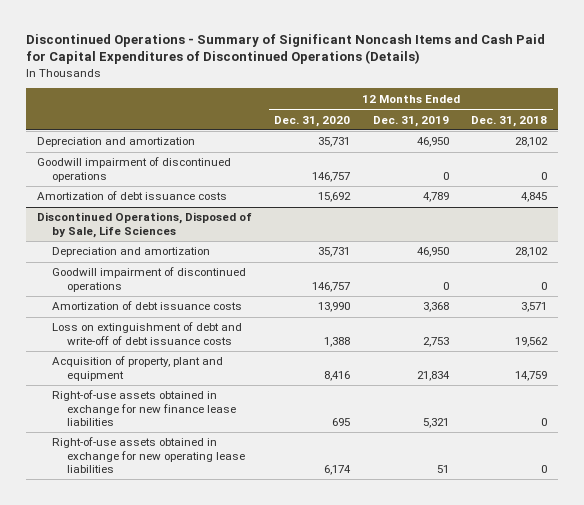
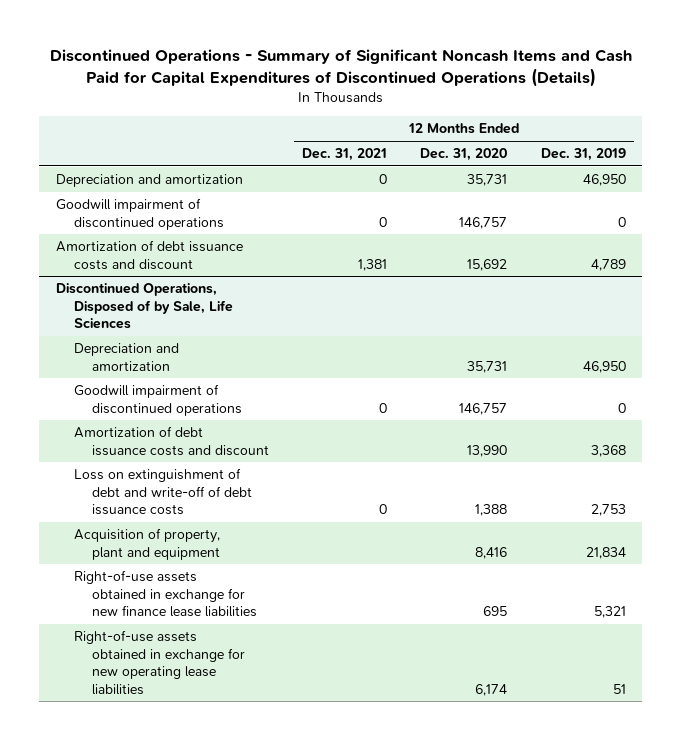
[471,115,548,127] Dec. 31, 2018 -> none
none -> [302,148,388,162] Dec. 31, 2021
[37,191,228,201] Amortization of debt issuance costs -> [55,240,243,270] Amortization of debt issuance costs and discount
[51,301,242,311] Amortization of debt issuance costs -> [73,426,269,456] Amortization of debt issuance costs and discount

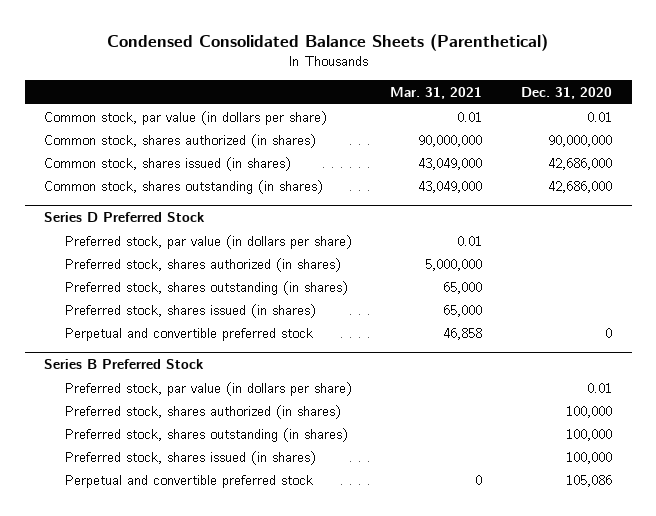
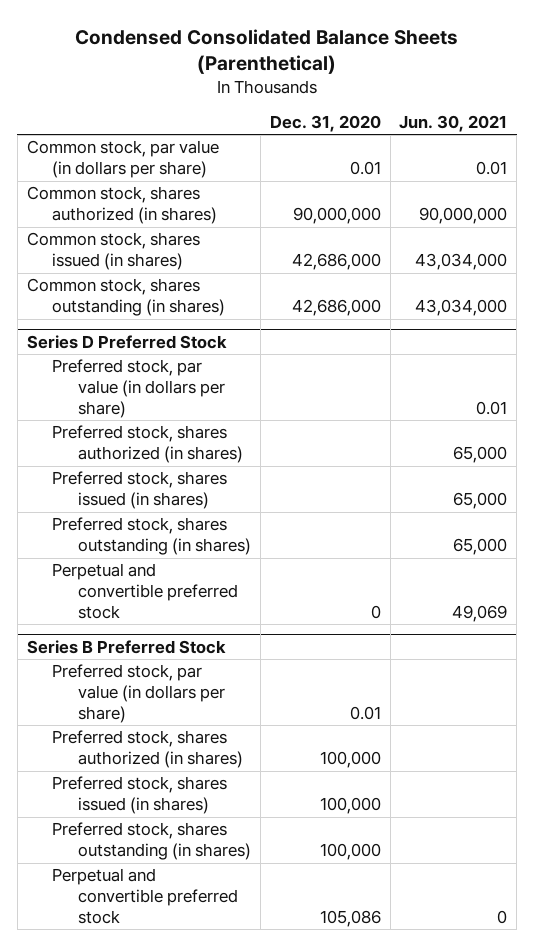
[390,86,483,99] Mar. 31, 2021 -> none
none -> [399,114,508,132] Jun. 30, 2021
[64,280,348,295] Preferred stock, shares outstanding (in shares) -> [52,517,251,556] Preferred stock, shares outstanding (in shares)
[64,427,348,442] Preferred stock, shares outstanding (in shares) -> [52,822,251,861] Preferred stock, shares outstanding (in shares)

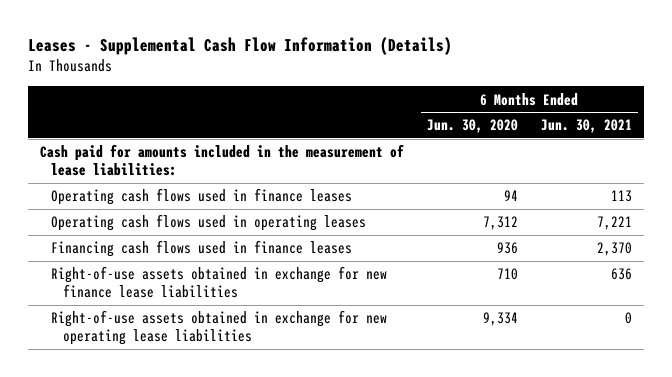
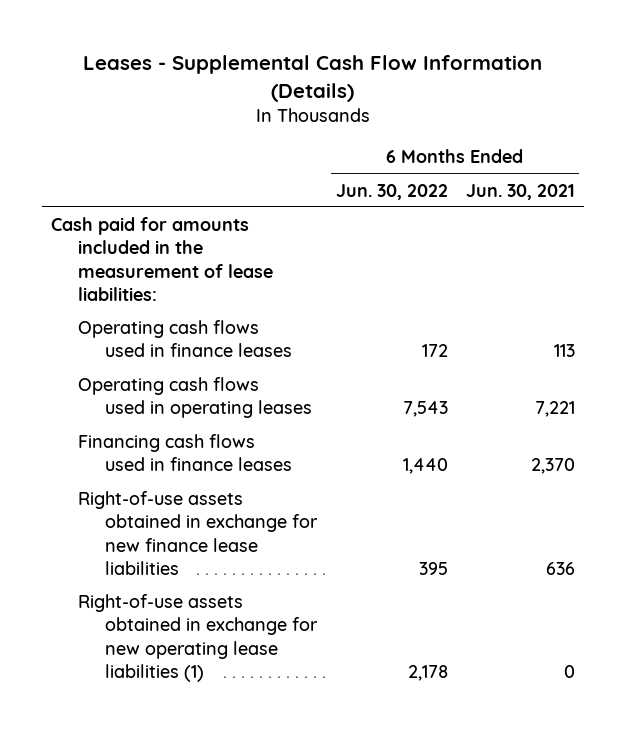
[426,119,518,134] Jun. 30, 2020 -> none
none -> [335,183,448,200] Jun. 30, 2022
[51,310,388,346] Right-of-use assets obtained in exchange for new operating lease liabilities -> [78,594,319,682] Right-of-use assets obtained in exchange for new operating lease liabilities (1)

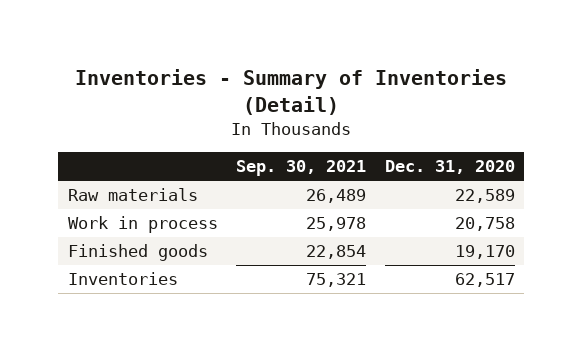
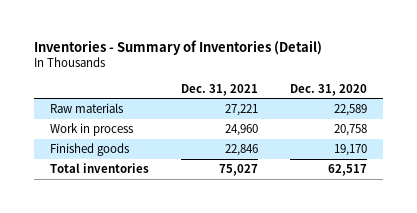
[236,160,367,177] Sep. 30, 2021 -> none
none -> [181,83,259,96] Dec. 31, 2021
[67,272,178,286] Inventories -> [50,163,150,174] Total inventories

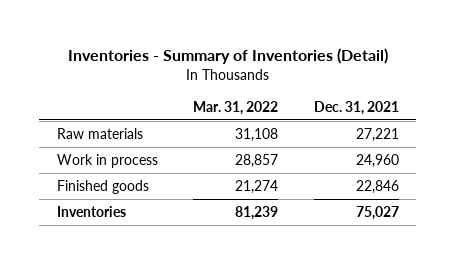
[290,83,368,96] Dec. 31, 2020 -> none
none -> [193,101,279,116] Mar. 31, 2022
[50,163,150,174] Total inventories -> [56,206,126,218] Inventories

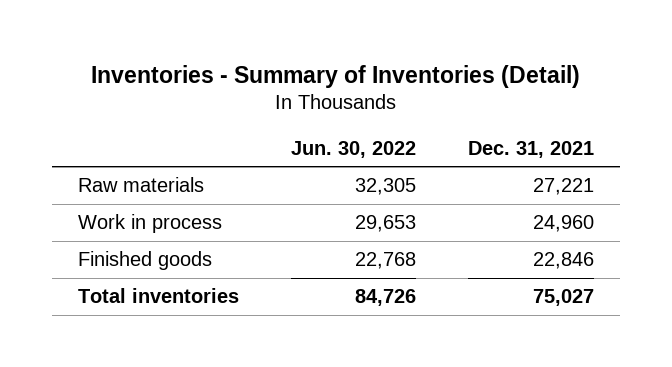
[193,101,279,116] Mar. 31, 2022 -> none
none -> [290,140,416,158] Jun. 30, 2022
[56,206,126,218] Inventories -> [77,288,239,304] Total inventories

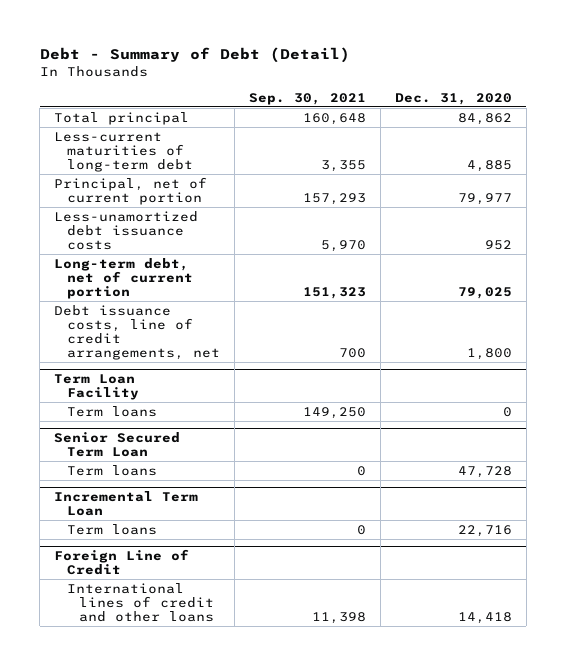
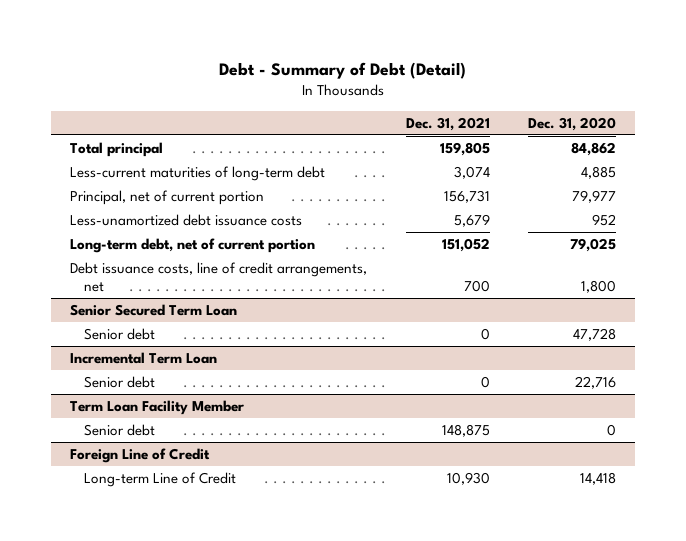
[248,92,366,105] Sep. 30, 2021 -> none
none -> [405,116,490,131] Dec. 31, 2021
[54,373,139,400] Term Loan Facility -> none
[66,405,157,417] Term loans -> none
[66,464,157,476] Term loans -> [83,328,155,341] Senior debt
[66,523,157,535] Term loans -> [83,376,155,389] Senior debt
none -> [70,400,245,416] Term Loan Facility Member
none -> [83,424,155,437] Senior debt
[66,582,215,623] International lines of credit and other loans -> [83,472,236,488] Long-term Line of Credit

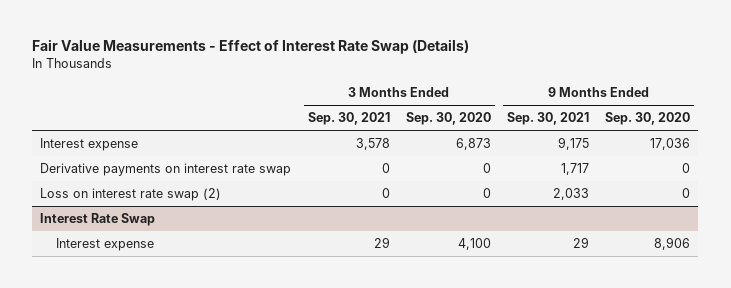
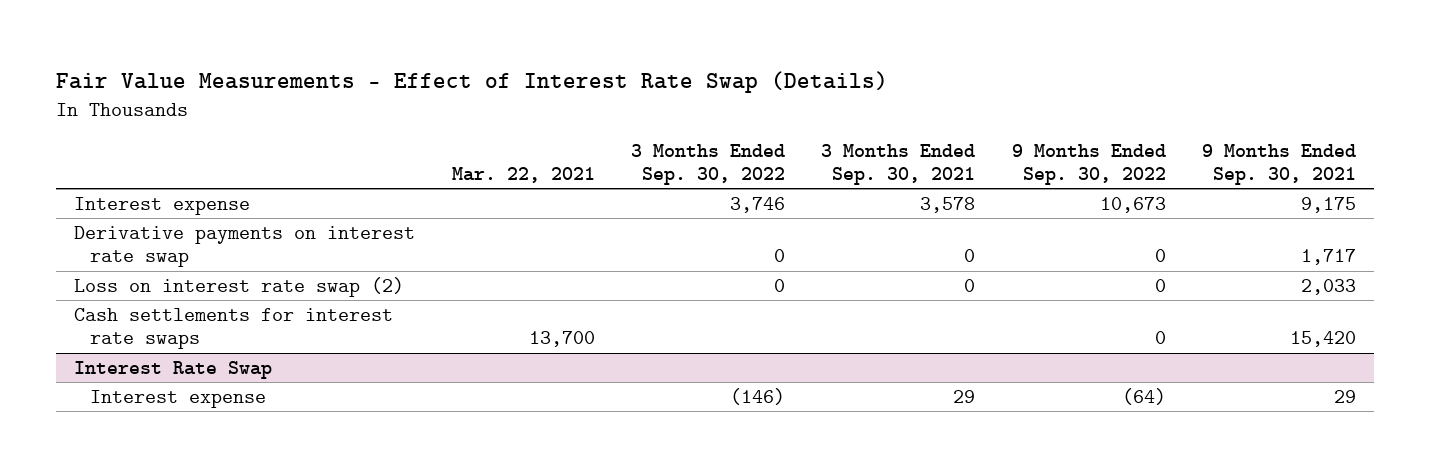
[405,112,491,126] Sep. 30, 2020 -> none
[605,112,691,126] Sep. 30, 2020 -> none
none -> [451,167,595,184] Mar. 22, 2021
none -> [631,143,786,186] 3 Months Ended Sep. 30, 2022
none -> [1011,143,1166,186] 9 Months Ended Sep. 30, 2022
none -> [74,307,394,350] Cash settlements for interest rate swaps

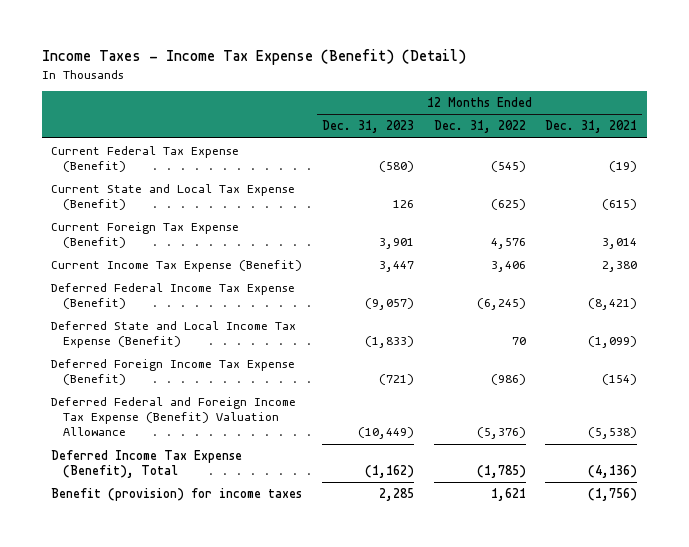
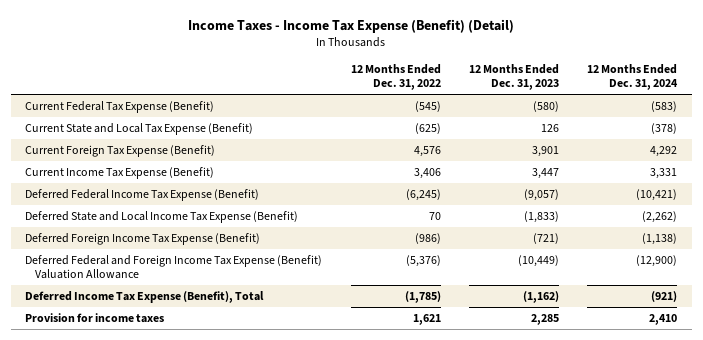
[545,120,638,134] Dec. 31, 2021 -> none
none -> [587,64,679,91] 12 Months Ended Dec. 31, 2024
[51,487,303,501] Benefit (provision) for income taxes -> [25,312,165,323] Provision for income taxes

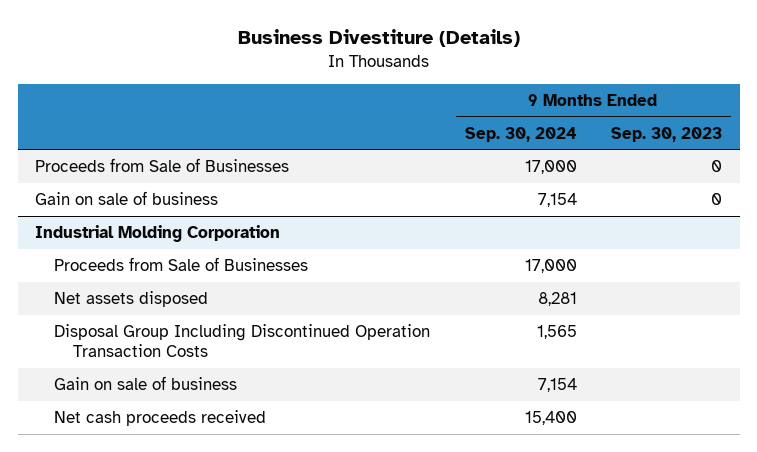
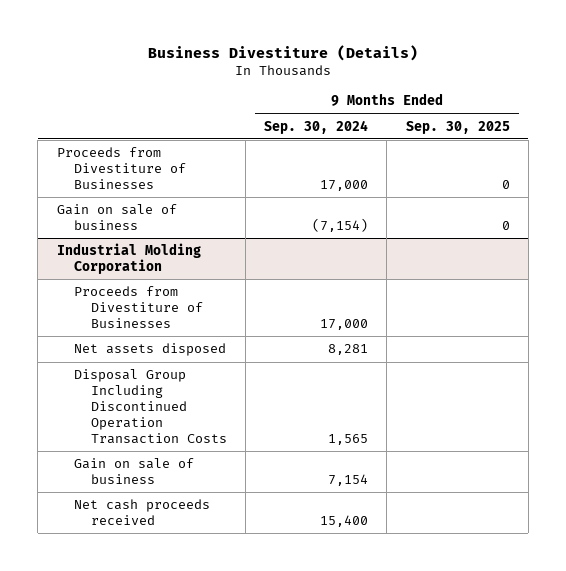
[611,126,723,142] Sep. 30, 2023 -> none
none -> [405,120,510,134] Sep. 30, 2025
[35,158,290,173] Proceeds from Sale of Businesses -> [56,147,186,189] Proceeds from Divestiture of Businesses
[537,193,577,208] 7,154 -> [312,218,369,233] (7,154)
[53,257,308,272] Proceeds from Sale of Businesses -> [73,286,203,328] Proceeds from Divestiture of Businesses

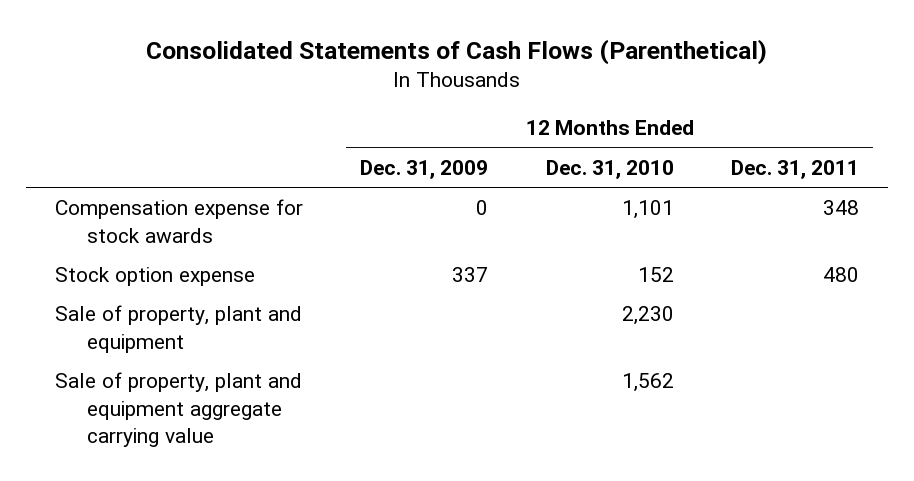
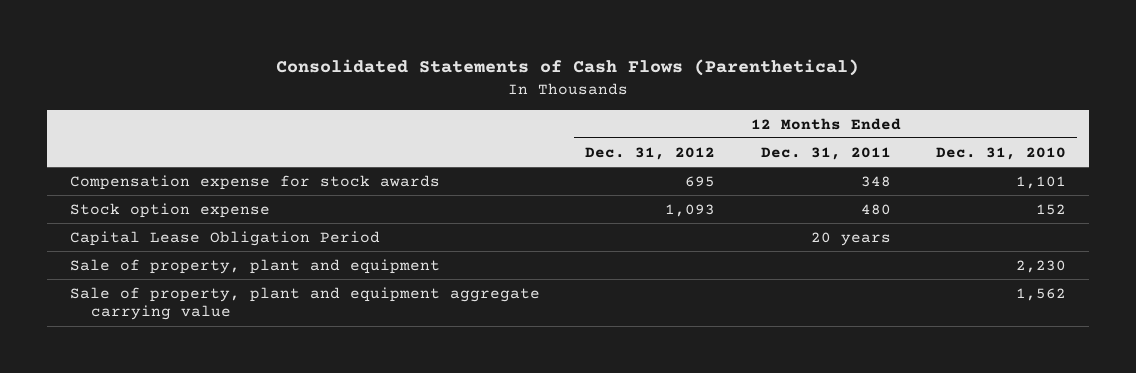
[360,159,489,179] Dec. 31, 2009 -> none
none -> [585,146,716,160] Dec. 31, 2012
none -> [69,230,380,246] Capital Lease Obligation Period

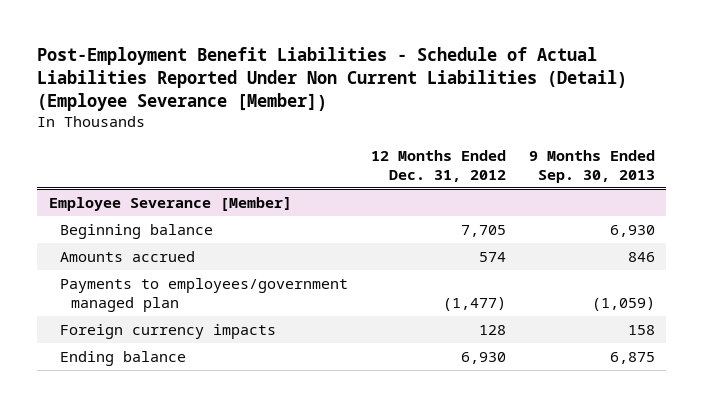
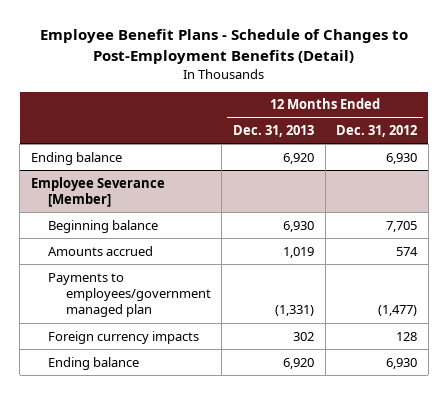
[37,46,628,111] Post-Employment Benefit Liabilities - Schedule of Actual Liabilities Reported Under Non Current Liabilities (Detail) (Employee Severance [Member]) -> [40,29,409,64] Employee Benefit Plans - Schedule of Changes to Post-Employment Benefits (Detail)
[528,150,655,183] 9 Months Ended Sep. 30, 2013 -> none
none -> [233,125,315,138] Dec. 31, 2013
none -> [31,151,123,165] Ending balance

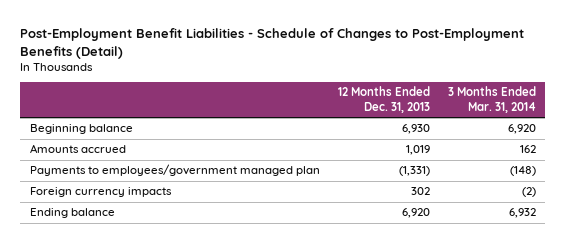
[40,29,409,64] Employee Benefit Plans - Schedule of Changes to Post-Employment Benefits (Detail) -> [20,27,525,59] Post-Employment Benefit Liabilities - Schedule of Changes to Post-Employment Benefits (Detail)
[336,125,418,138] Dec. 31, 2012 -> none
none -> [448,86,537,113] 3 Months Ended Mar. 31, 2014
[31,151,123,165] Ending balance -> none
[31,176,166,207] Employee Severance [Member] -> none

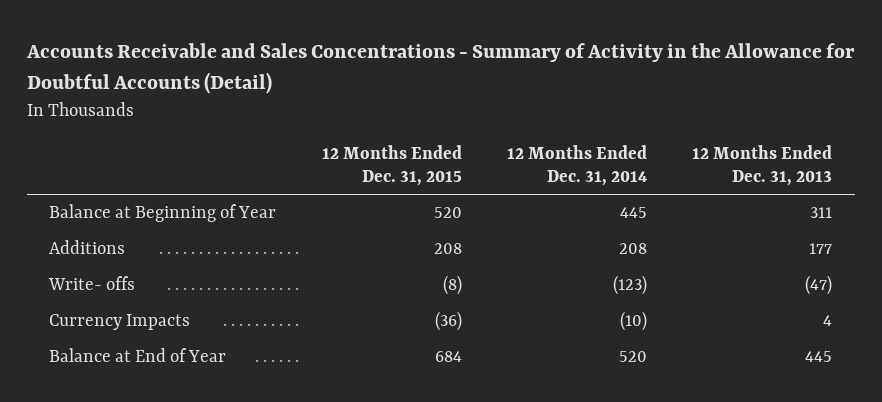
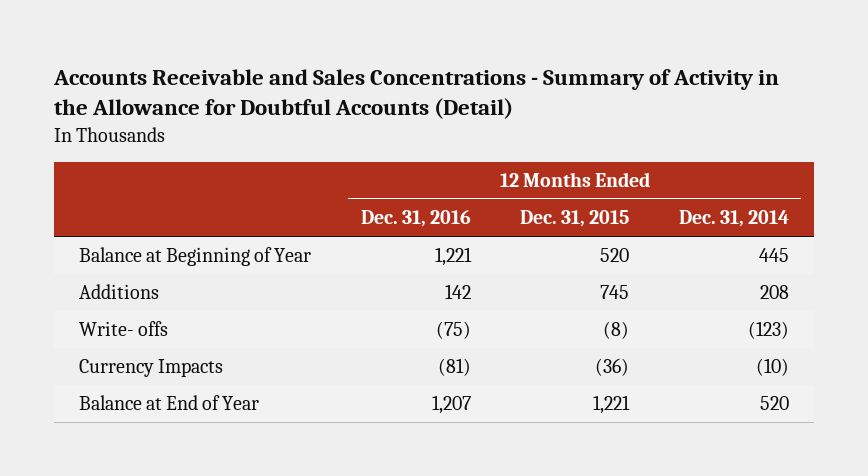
[692,144,833,187] 12 Months Ended Dec. 31, 2013 -> none
none -> [360,210,471,228] Dec. 31, 2016
[433,243,462,255] 208 -> [600,285,630,300] 745
[434,351,462,363] 684 -> [593,395,631,415] 1,221

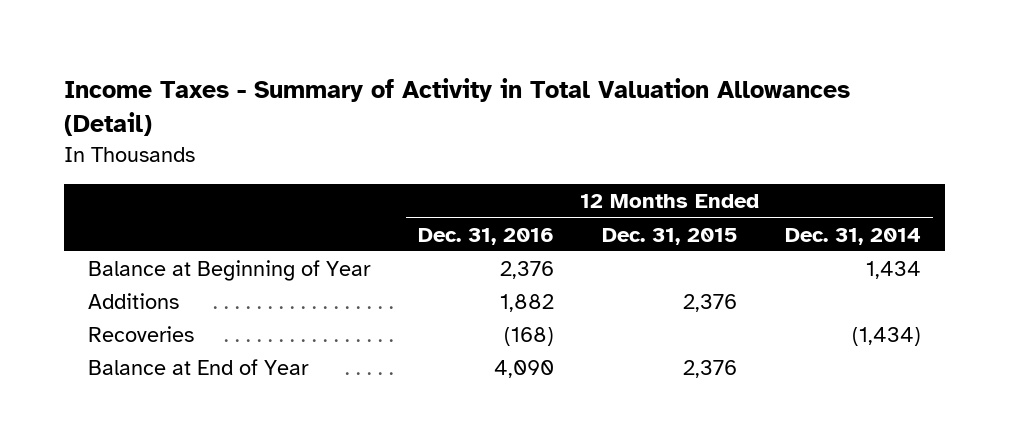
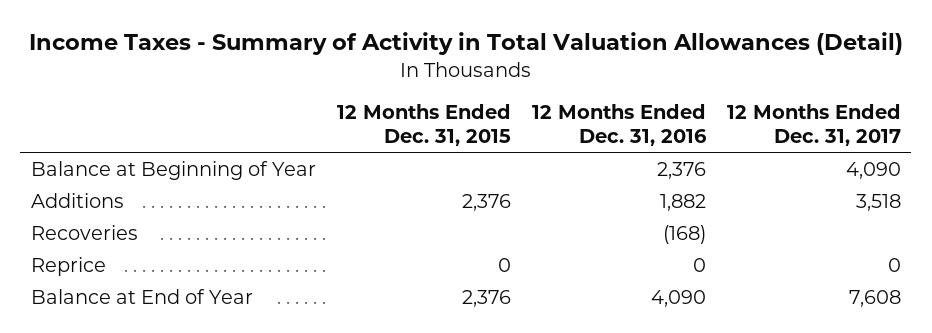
[784,227,921,245] Dec. 31, 2014 -> none
none -> [726,104,901,147] 12 Months Ended Dec. 31, 2017
none -> [30,256,106,276] Reprice

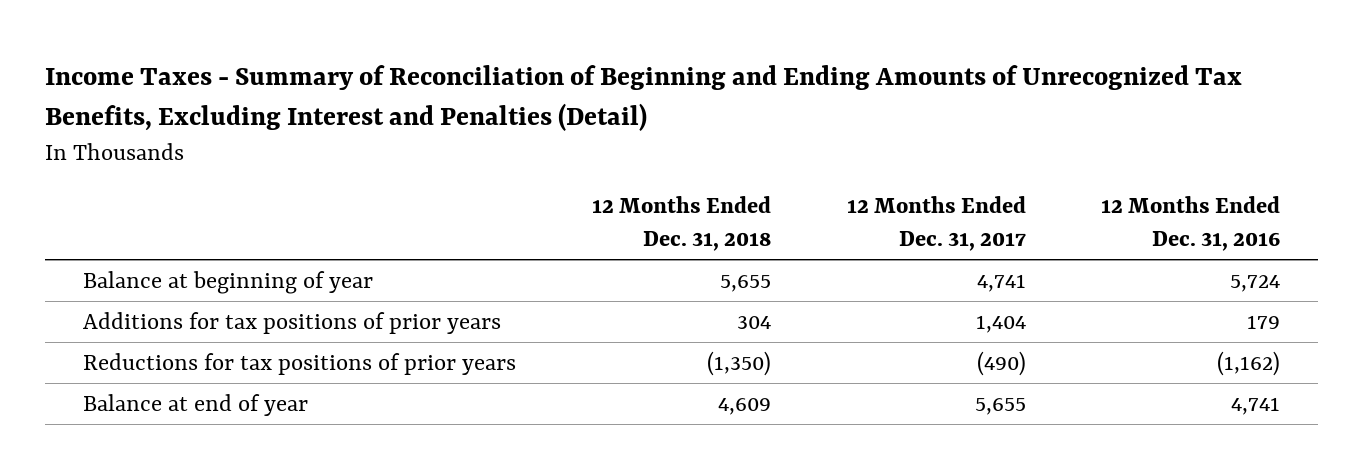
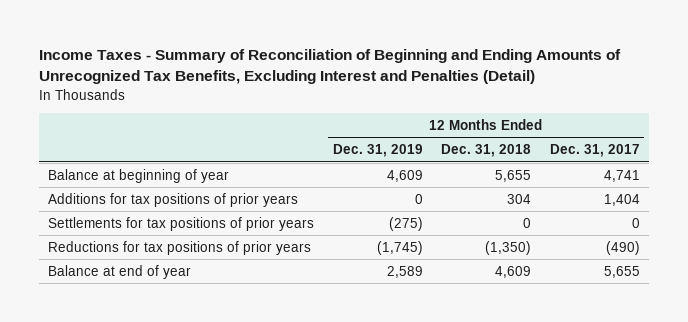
[1101,196,1281,252] 12 Months Ended Dec. 31, 2016 -> none
none -> [332,144,423,158] Dec. 31, 2019
none -> [48,216,315,231] Settlements for tax positions of prior years

